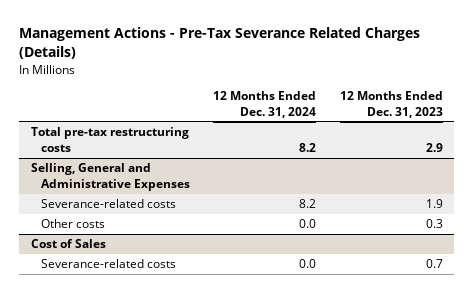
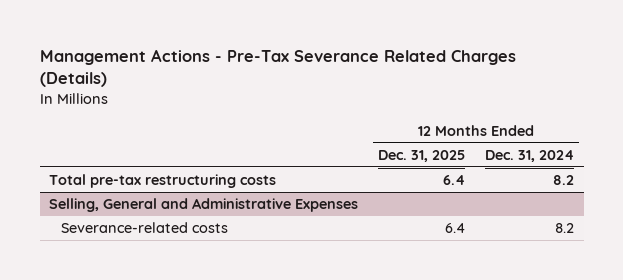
[339,91,443,118] 12 Months Ended Dec. 31, 2023 -> none
none -> [378,149,466,162] Dec. 31, 2025
[41,219,106,229] Other costs -> none
[30,239,106,249] Cost of Sales -> none
[41,259,177,269] Severance-related costs -> none

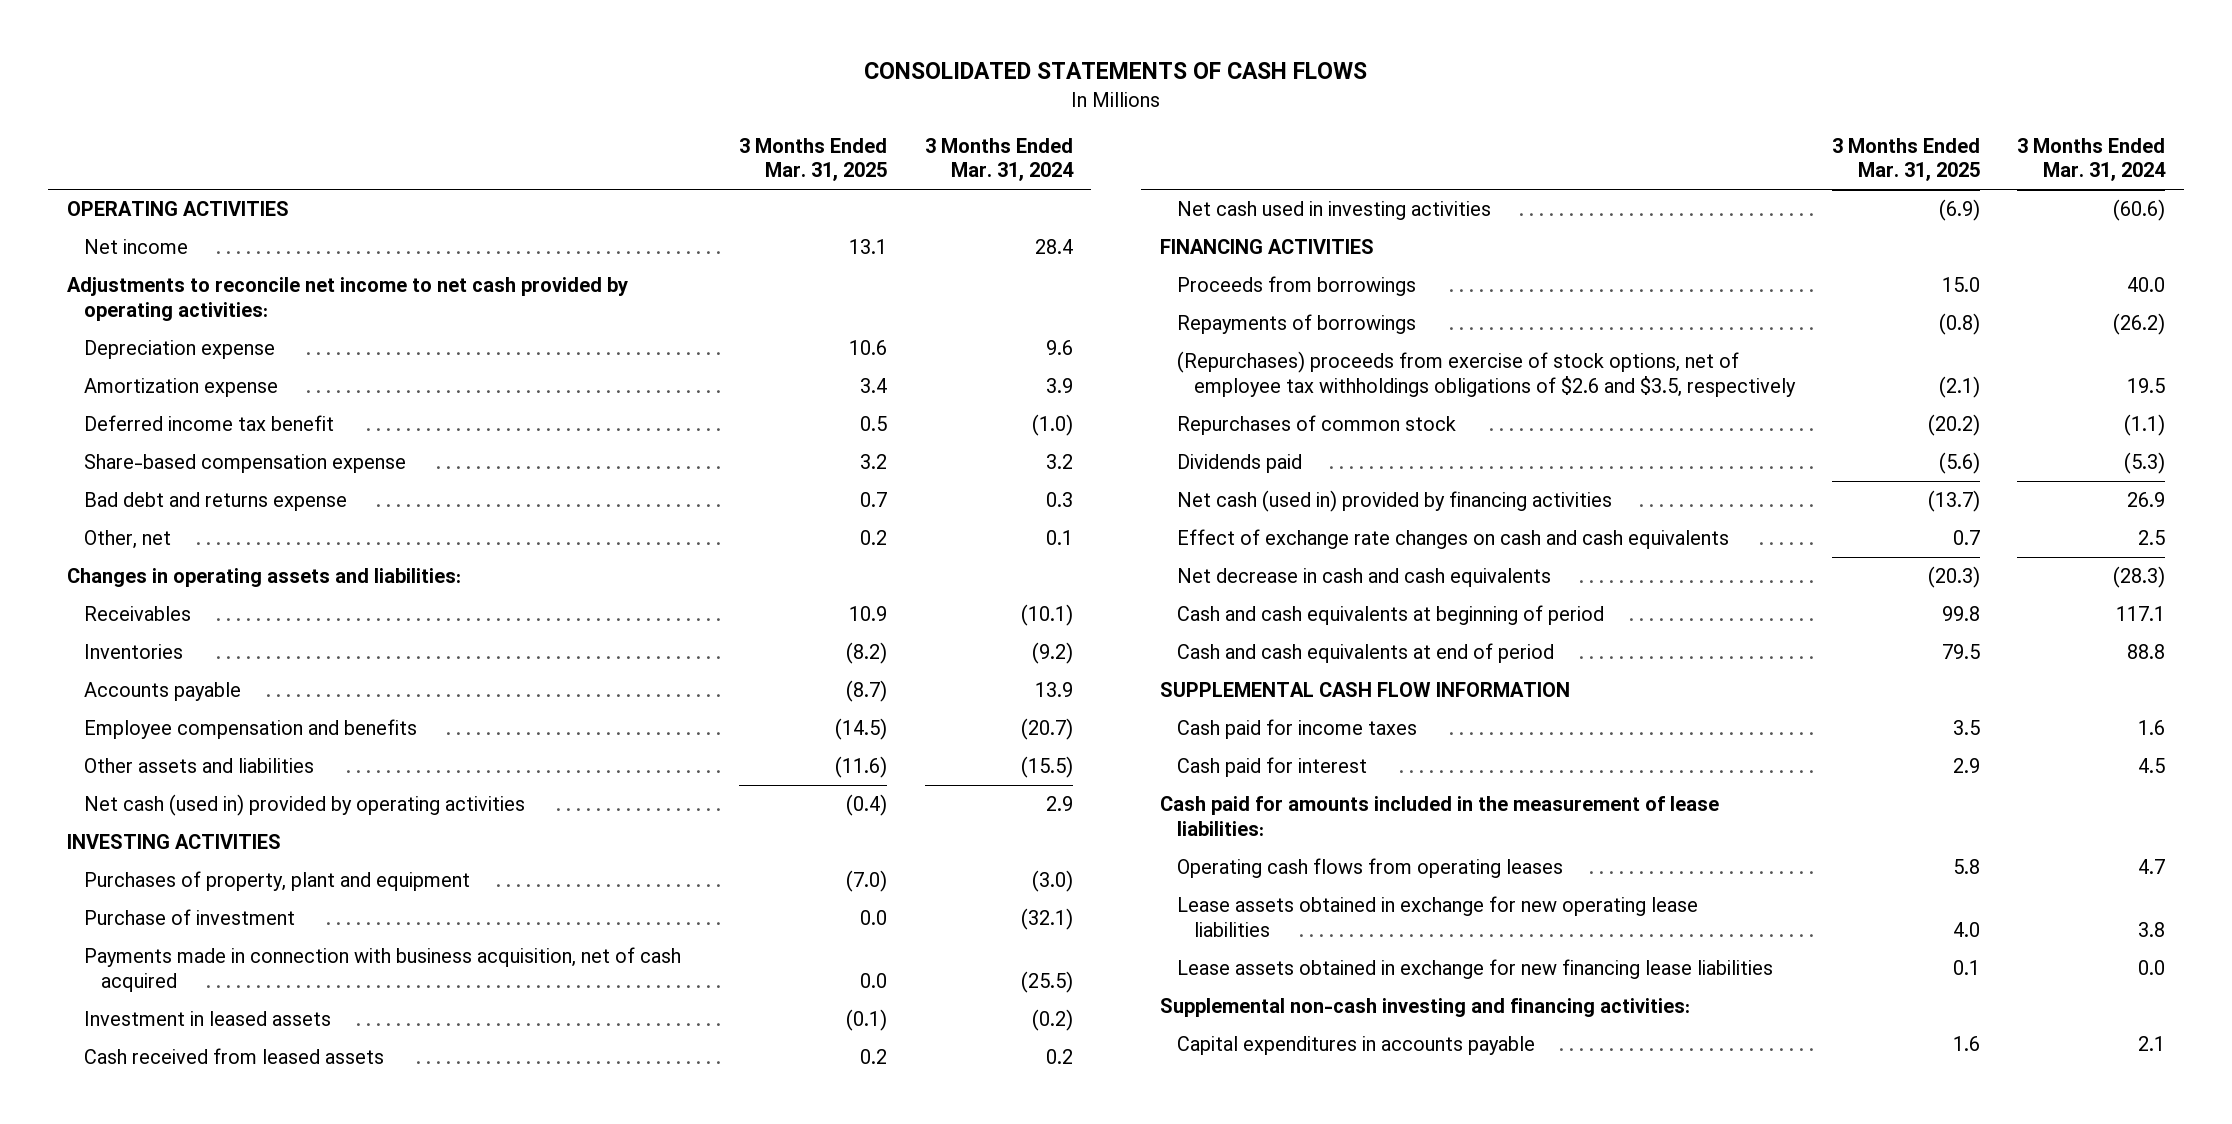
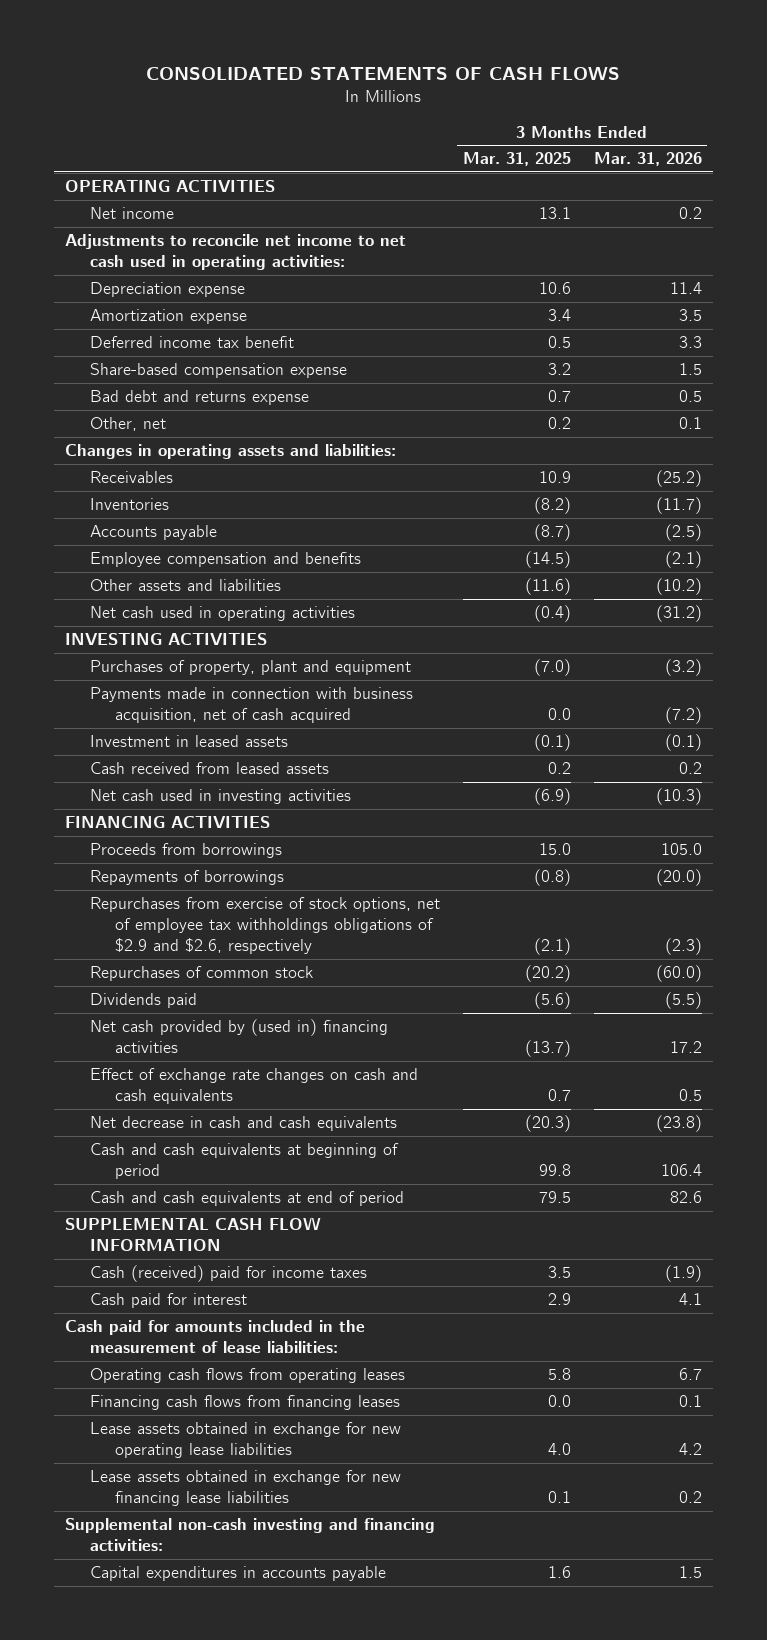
[924,137,1074,182] 3 Months Ended Mar. 31, 2024 -> none
none -> [593,152,702,167] Mar. 31, 2026
[66,277,628,321] Adjustments to reconcile net income to net cash provided by operating activities: -> [65,234,407,271] Adjustments to reconcile net income to net cash used in operating activities:
[84,794,526,817] Net cash (used in) provided by operating activities -> [90,606,356,622] Net cash used in operating activities
[84,909,296,926] Purchase of investment -> none
[1177,351,1797,397] (Repurchases) proceeds from exercise of stock options, net of employee tax withholdings obligations of $2.6 and $3.5, respectively -> [90,897,441,955] Repurchases from exercise of stock options, net of employee tax withholdings obligations of $2.9 and $2.6, respectively
[1177,490,1613,513] Net cash (used in) provided by financing activities -> [90,1019,389,1054] Net cash provided by (used in) financing activities
[1177,719,1418,740] Cash paid for income taxes -> [90,1265,368,1283] Cash (received) paid for income taxes
none -> [90,1395,401,1411] Financing cash flows from financing leases

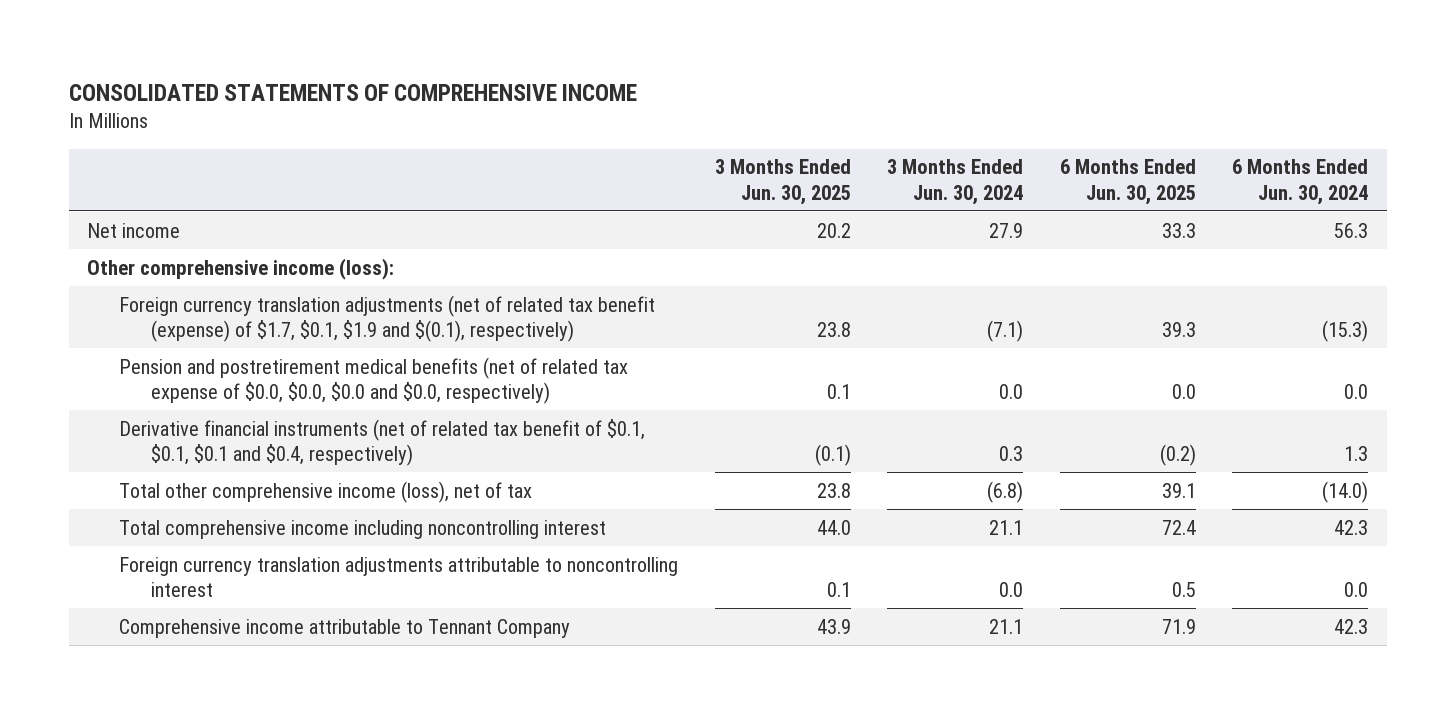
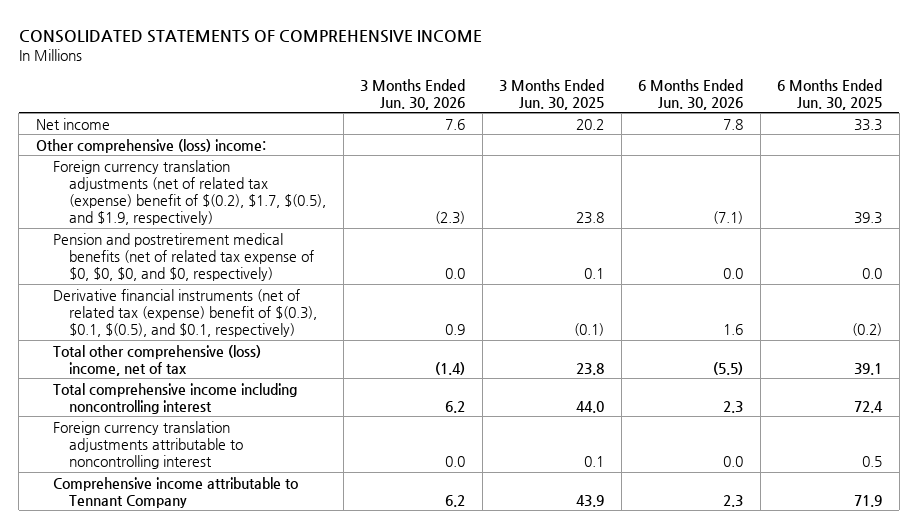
[887,159,1024,205] 3 Months Ended Jun. 30, 2024 -> none
[1232,159,1369,205] 6 Months Ended Jun. 30, 2024 -> none
none -> [360,78,466,110] 3 Months Ended Jun. 30, 2026
none -> [638,78,744,110] 6 Months Ended Jun. 30, 2026
[87,257,395,280] Other comprehensive income (loss): -> [35,138,266,153] Other comprehensive (loss) income:
[118,294,655,342] Foreign currency translation adjustments (net of related tax benefit (expense) of $1.7, $0.1, $1.9 and $(0.1), respectively) -> [52,159,327,225] Foreign currency translation adjustments (net of related tax (expense) benefit of $(0.2), $1.7, $(0.5), and $1.9, respectively)
[118,356,628,404] Pension and postretirement medical benefits (net of related tax expense of $0.0, $0.0, $0.0 and $0.0, respectively) -> [52,232,315,281] Pension and postretirement medical benefits (net of related tax expense of $0, $0, $0, and $0, respectively)
[118,418,645,466] Derivative financial instruments (net of related tax benefit of $0.1, $0.1, $0.1 and $0.4, respectively) -> [52,288,318,337] Derivative financial instruments (net of related tax (expense) benefit of $(0.3), $0.1, $(0.5), and $0.1, respectively)
[118,480,532,503] Total other comprehensive income (loss), net of tax -> [52,344,261,376] Total other comprehensive (loss) income, net of tax

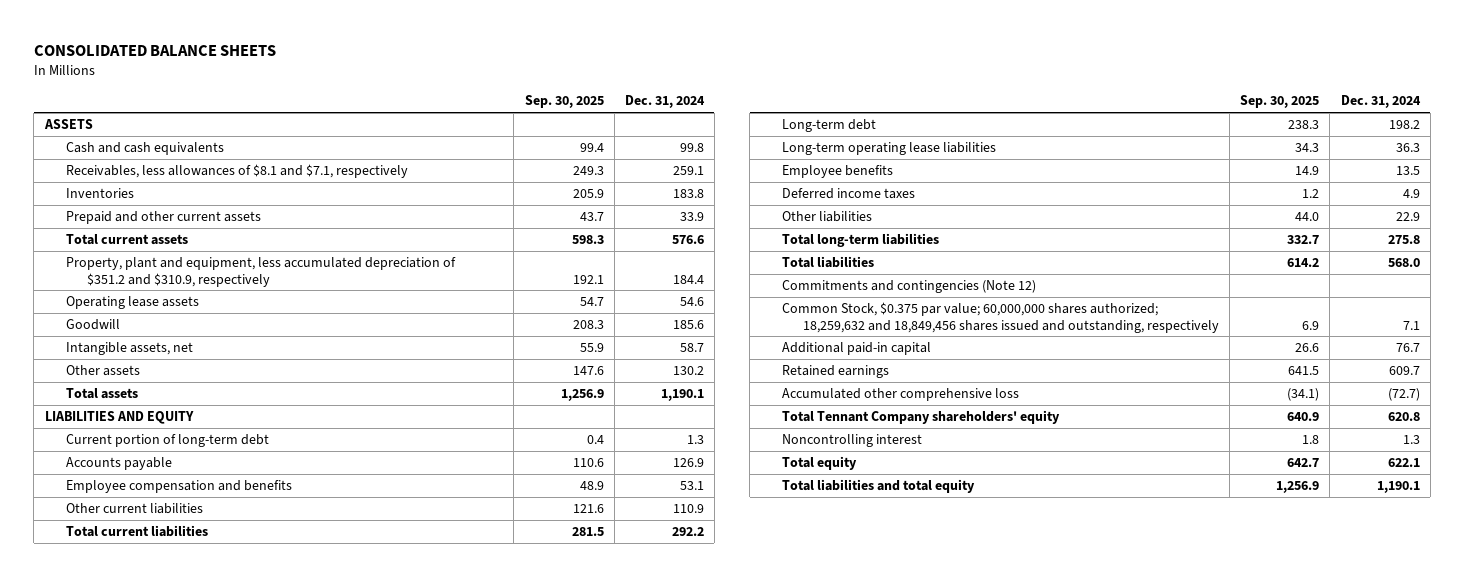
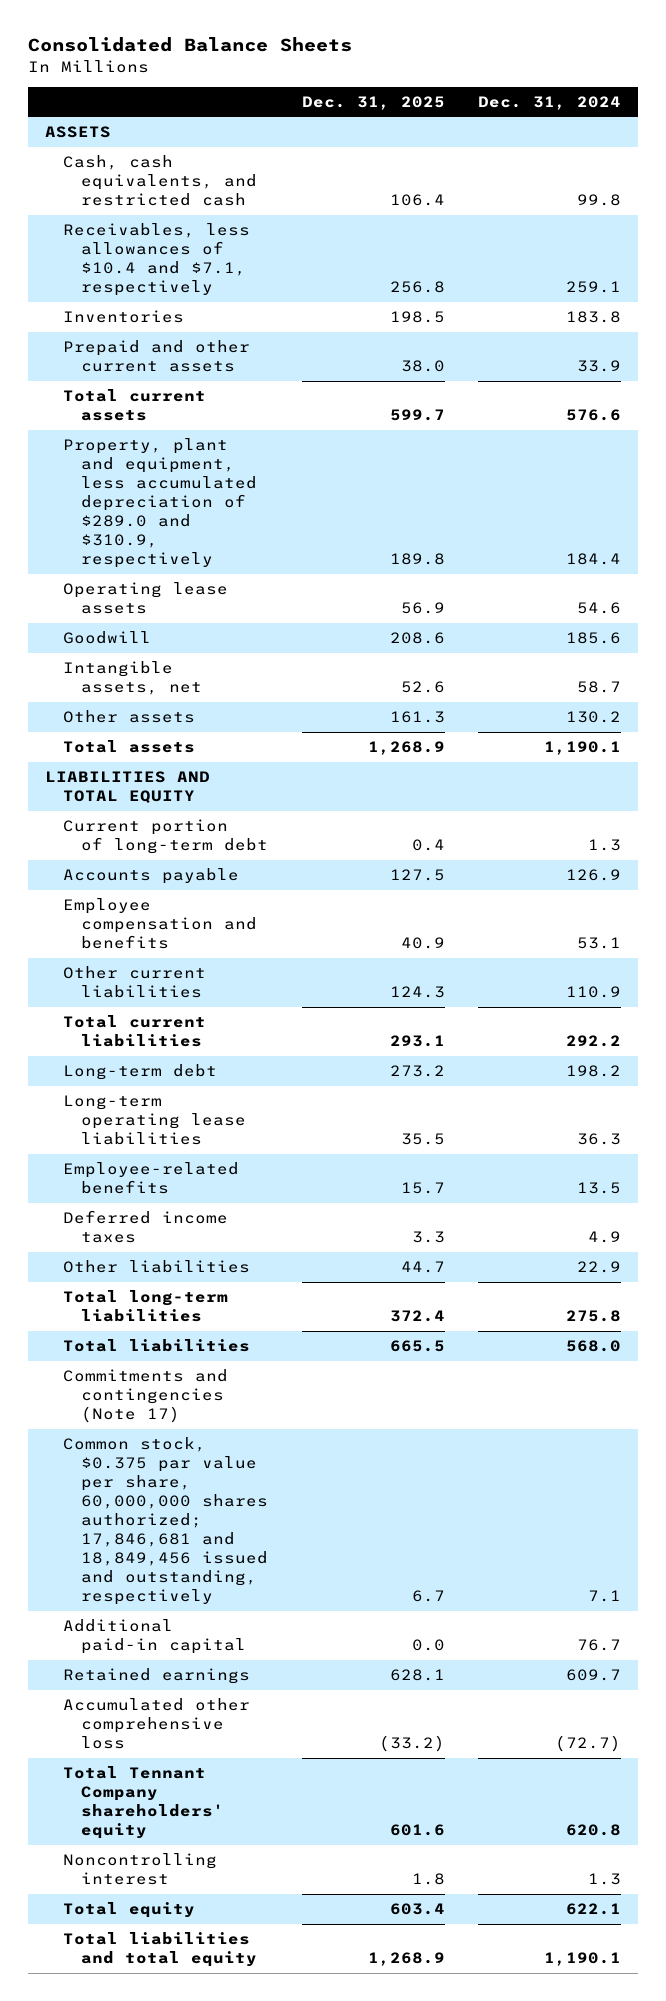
[33,44,276,56] CONSOLIDATED BALANCE SHEETS -> [27,37,352,53] Consolidated Balance Sheets
[524,95,604,109] Sep. 30, 2025 -> none
none -> [301,95,445,110] Dec. 31, 2025
[65,142,224,156] Cash and cash equivalents -> [62,155,258,207] Cash, cash equivalents, and restricted cash
[65,164,408,179] Receivables, less allowances of $8.1 and $7.1, respectively -> [62,223,250,297] Receivables, less allowances of $10.4 and $7.1, respectively
[65,257,456,287] Property, plant and equipment, less accumulated depreciation of $351.2 and $310.9, respectively -> [62,438,258,569] Property, plant and equipment, less accumulated depreciation of $289.0 and $310.9, respectively
[44,411,194,425] LIABILITIES AND EQUITY -> [44,771,210,805] LIABILITIES AND TOTAL EQUITY
[781,165,893,179] Employee benefits -> [62,1162,239,1195] Employee-related benefits
[781,280,1036,294] Commitments and contingencies (Note 12) -> [62,1369,228,1424] Commitments and contingencies (Note 17)
[781,302,1220,333] Common Stock, $0.375 par value; 60,000,000 shares authorized; 18,259,632 and 18,849,456 shares issued and outstanding, respectively -> [62,1437,269,1606] Common stock, $0.375 par value per share, 60,000,000 shares authorized; 17,846,681 and 18,849,456 issued and outstanding, respectively

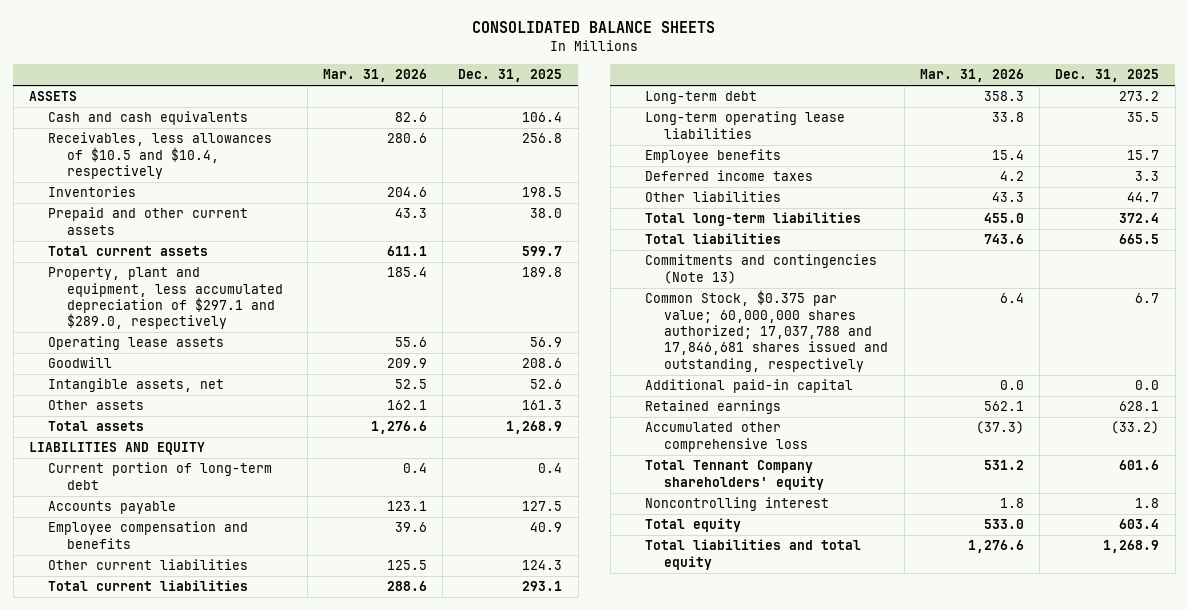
[27,37,352,53] Consolidated Balance Sheets -> [472,21,716,34] CONSOLIDATED BALANCE SHEETS
[478,95,622,110] Dec. 31, 2024 -> none
none -> [322,69,427,83] Mar. 31, 2026
[62,155,258,207] Cash, cash equivalents, and restricted cash -> [48,111,249,126] Cash and cash equivalents
[62,223,250,297] Receivables, less allowances of $10.4 and $7.1, respectively -> [48,132,273,180] Receivables, less allowances of $10.5 and $10.4, respectively
[62,438,258,569] Property, plant and equipment, less accumulated depreciation of $289.0 and $310.9, respectively -> [48,267,284,330] Property, plant and equipment, less accumulated depreciation of $297.1 and $289.0, respectively
[44,771,210,805] LIABILITIES AND TOTAL EQUITY -> [29,442,206,456] LIABILITIES AND EQUITY
[62,1162,239,1195] Employee-related benefits -> [645,149,782,164] Employee benefits
[62,1369,228,1424] Commitments and contingencies (Note 17) -> [645,254,878,284] Commitments and contingencies (Note 13)
[62,1437,269,1606] Common stock, $0.375 par value per share, 60,000,000 shares authorized; 17,846,681 and 18,849,456 issued and outstanding, respectively -> [645,290,889,372] Common Stock, $0.375 par value; 60,000,000 shares authorized; 17,037,788 and 17,846,681 shares issued and outstanding, respectively

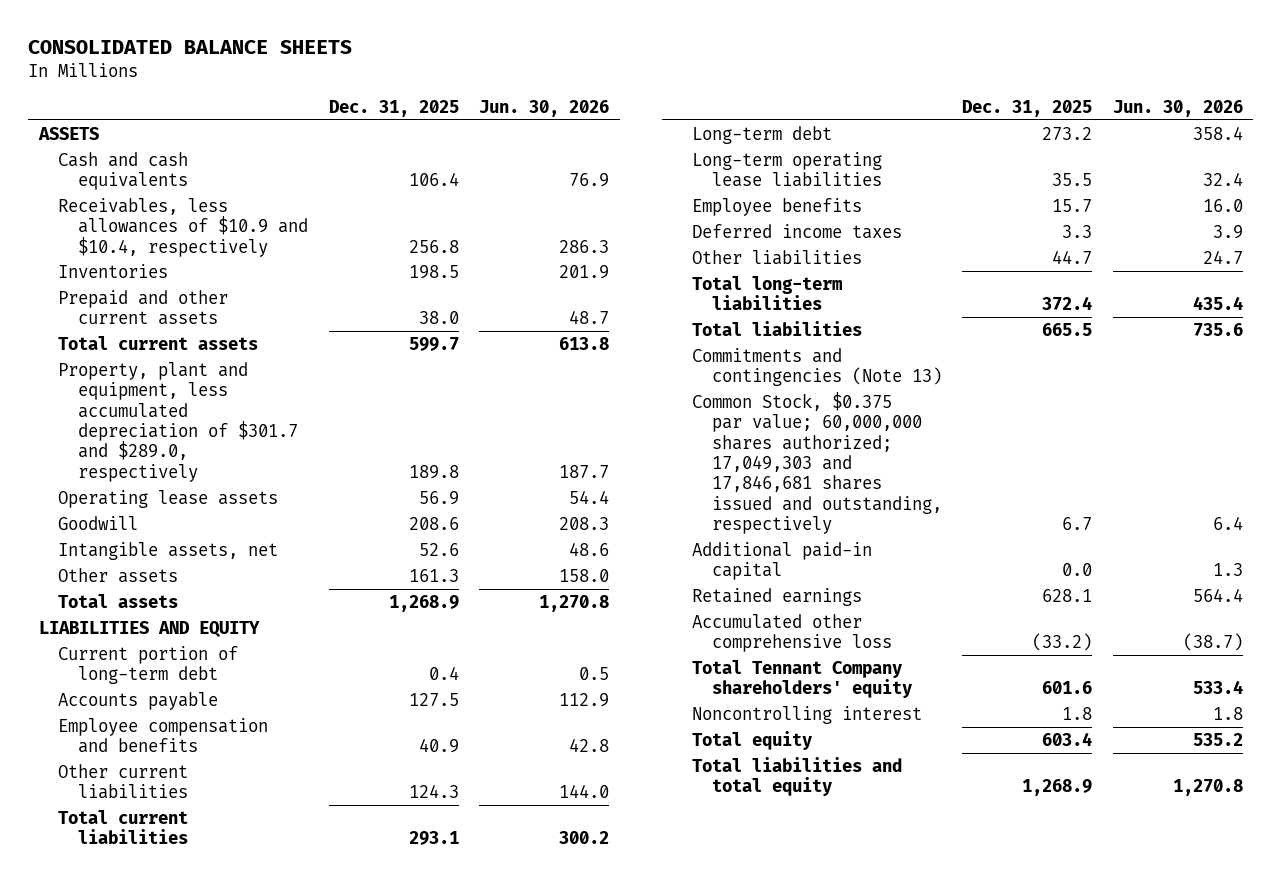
[322,69,427,83] Mar. 31, 2026 -> none
none -> [479,99,610,117] Jun. 30, 2026
[48,132,273,180] Receivables, less allowances of $10.5 and $10.4, respectively -> [58,197,308,257] Receivables, less allowances of $10.9 and $10.4, respectively
[48,267,284,330] Property, plant and equipment, less accumulated depreciation of $297.1 and $289.0, respectively -> [58,361,298,482] Property, plant and equipment, less accumulated depreciation of $301.7 and $289.0, respectively
[645,290,889,372] Common Stock, $0.375 par value; 60,000,000 shares authorized; 17,037,788 and 17,846,681 shares issued and outstanding, respectively -> [691,391,942,535] Common Stock, $0.375 par value; 60,000,000 shares authorized; 17,049,303 and 17,846,681 shares issued and outstanding, respectively

